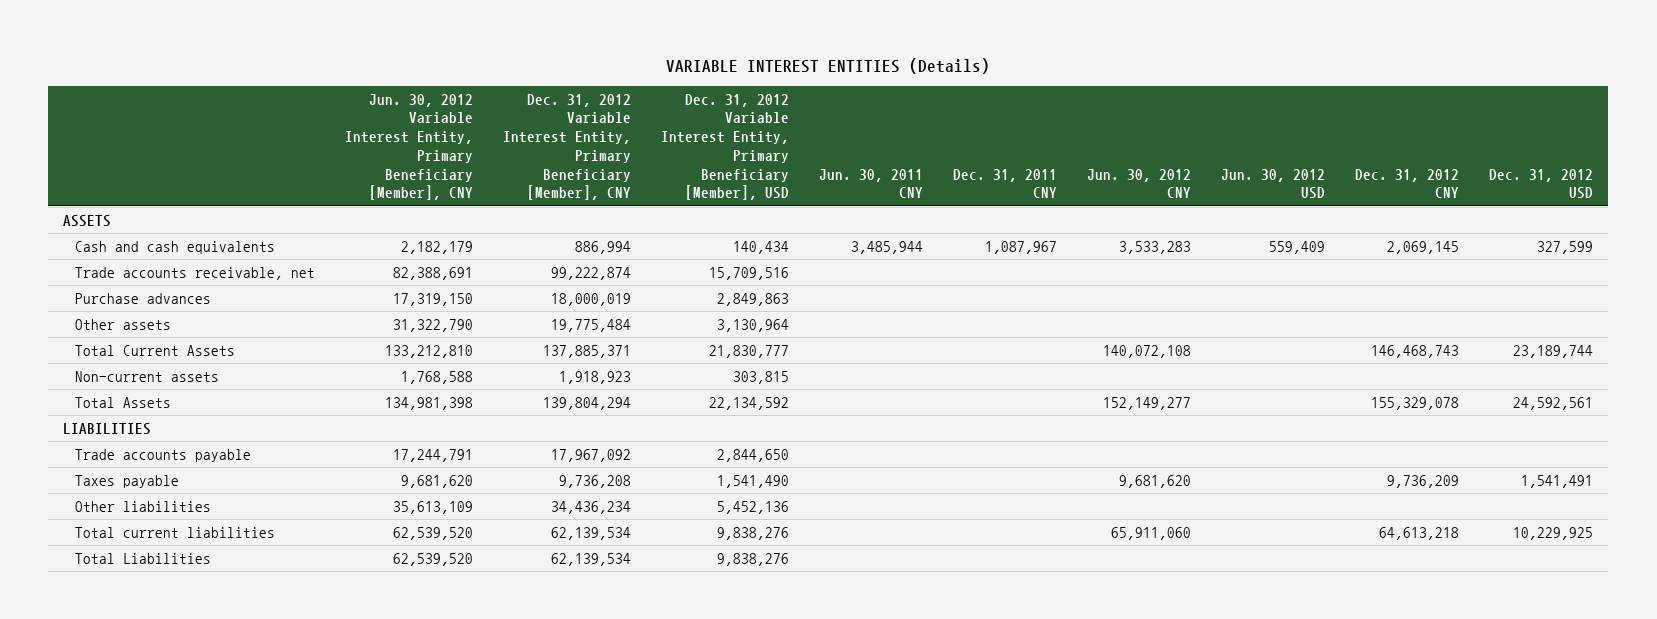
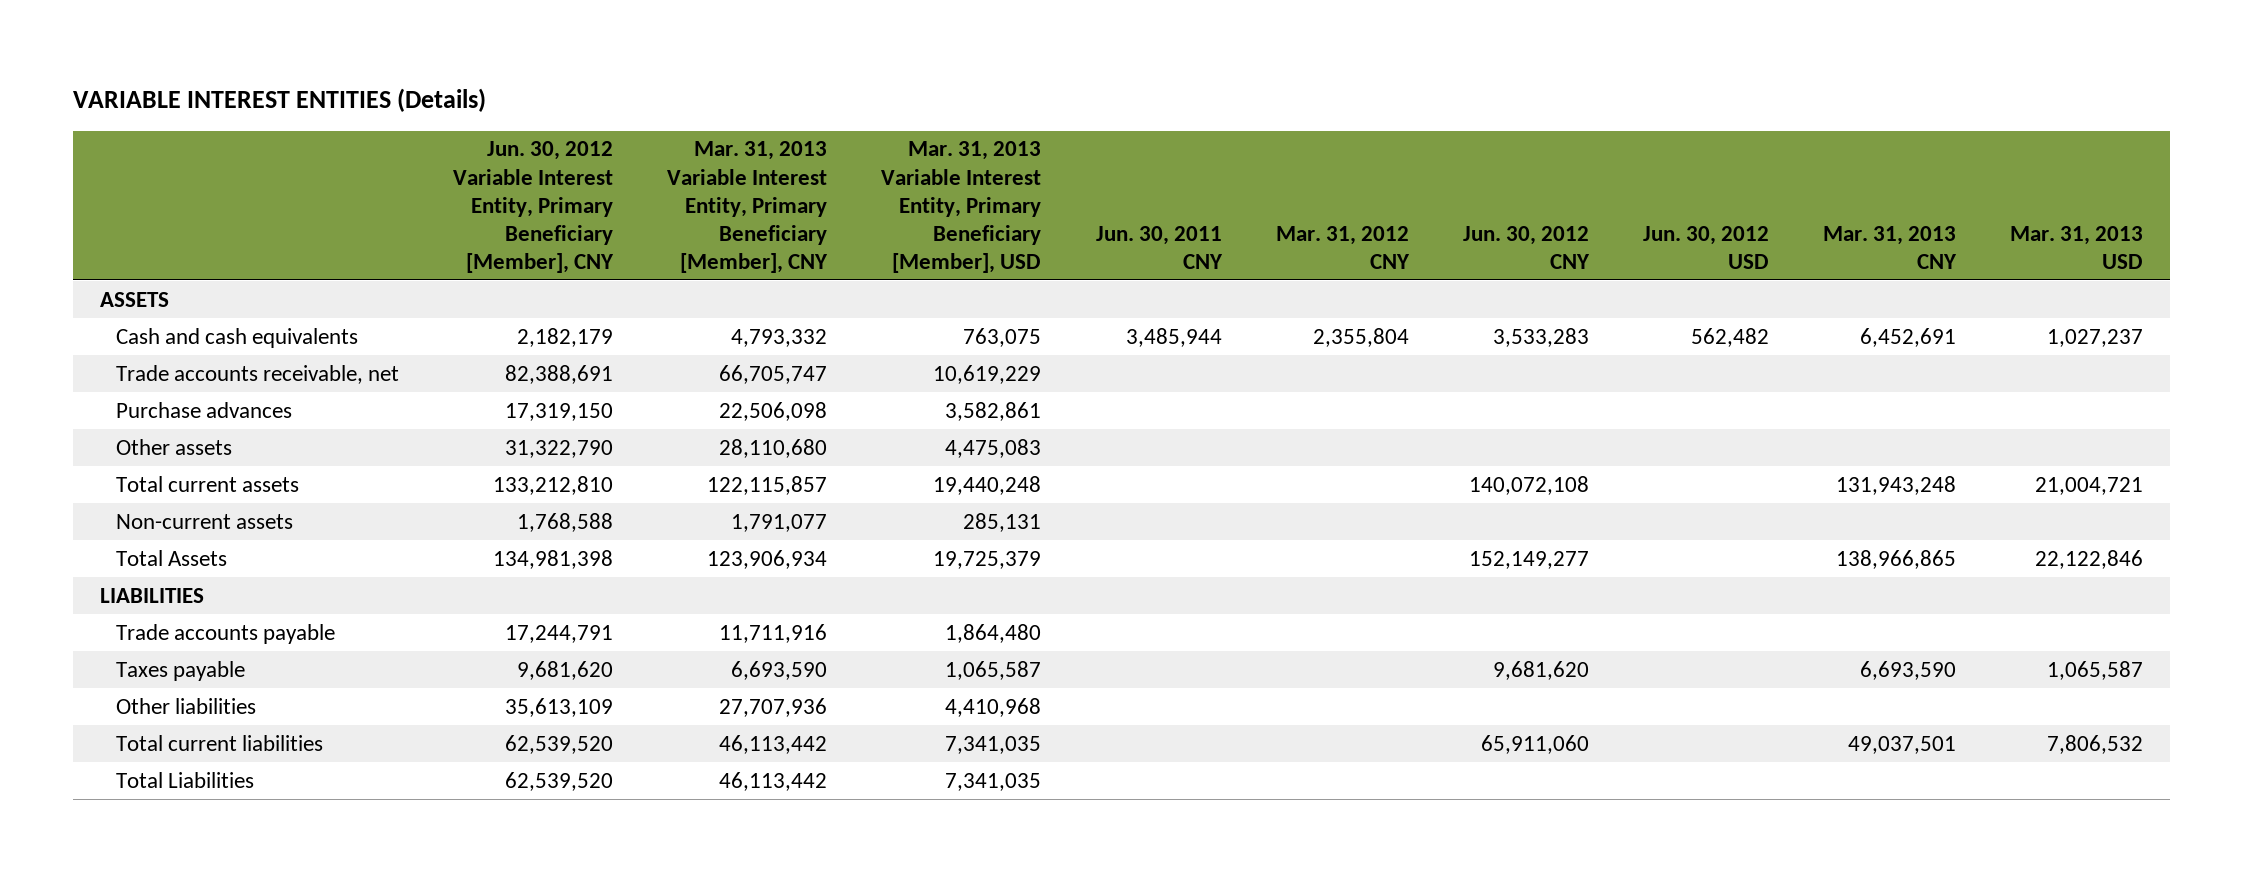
[502,93,631,201] Dec. 31, 2012 Variable Interest Entity, Primary Beneficiary [Member], CNY -> none
[661,93,790,201] Dec. 31, 2012 Variable Interest Entity, Primary Beneficiary [Member], USD -> none
[953,168,1058,199] Dec. 31, 2011 CNY -> none
[1355,168,1460,199] Dec. 31, 2012 CNY -> none
[1489,168,1594,200] Dec. 31, 2012 USD -> none
none -> [667,141,829,273] Mar. 31, 2013 Variable Interest Entity, Primary Beneficiary [Member], CNY
none -> [881,141,1042,273] Mar. 31, 2013 Variable Interest Entity, Primary Beneficiary [Member], USD
none -> [1275,225,1410,269] Mar. 31, 2012 CNY
none -> [1823,225,1958,269] Mar. 31, 2013 CNY
none -> [2010,225,2144,269] Mar. 31, 2013 USD
[1269,240,1326,254] 559,409 -> [1690,327,1769,347] 562,482
[74,344,235,356] Total Current Assets -> [116,475,300,492] Total current assets

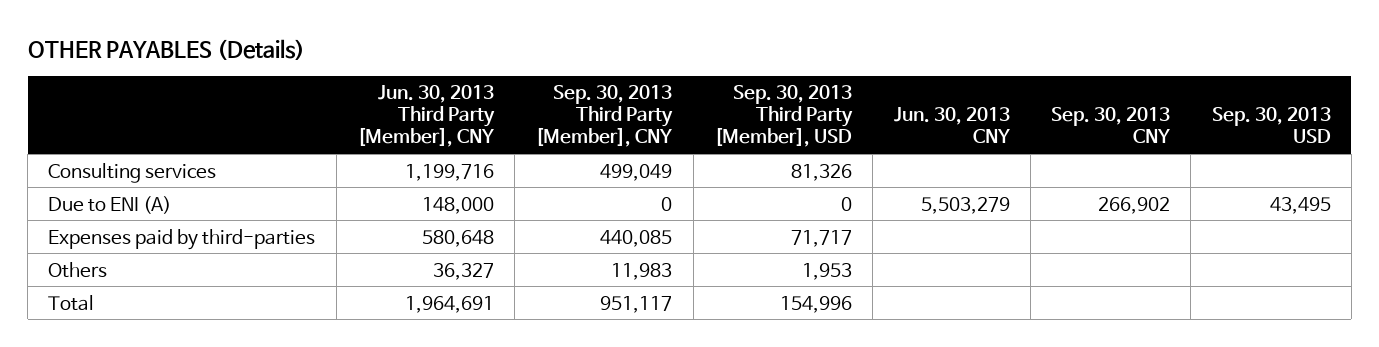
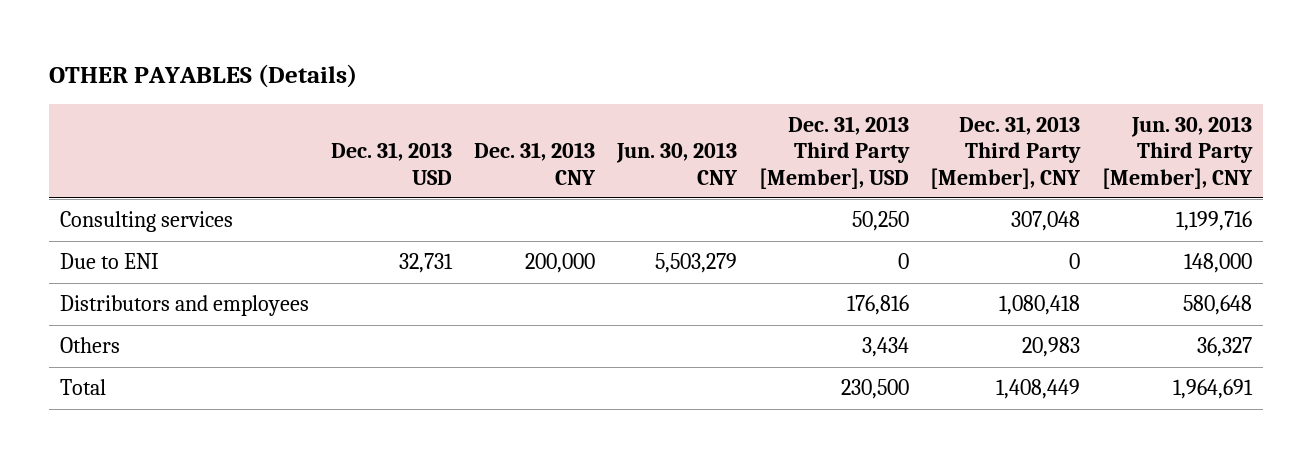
[535,85,674,148] Sep. 30, 2013 Third Party [Member], CNY -> none
[714,85,854,148] Sep. 30, 2013 Third Party [Member], USD -> none
[1051,107,1171,144] Sep. 30, 2013 CNY -> none
[1211,107,1331,144] Sep. 30, 2013 USD -> none
none -> [330,142,452,185] Dec. 31, 2013 USD
none -> [473,142,596,185] Dec. 31, 2013 CNY
none -> [758,116,910,189] Dec. 31, 2013 Third Party [Member], USD
none -> [930,116,1082,189] Dec. 31, 2013 Third Party [Member], CNY
[48,195,172,214] Due to ENI (A) -> [59,253,159,270] Due to ENI
[48,228,316,250] Expenses paid by third-parties -> [59,295,309,317] Distributors and employees

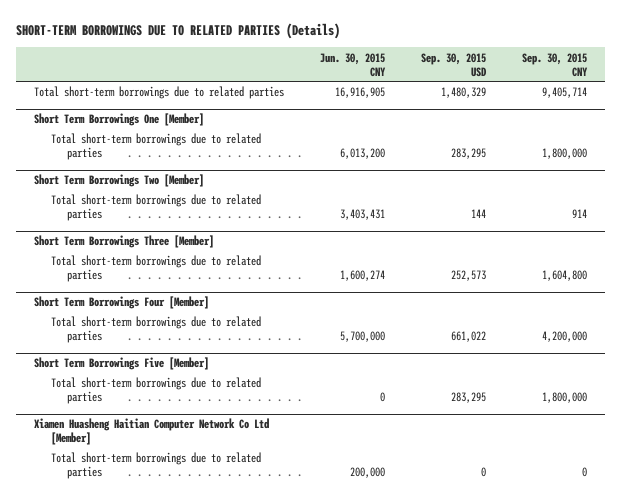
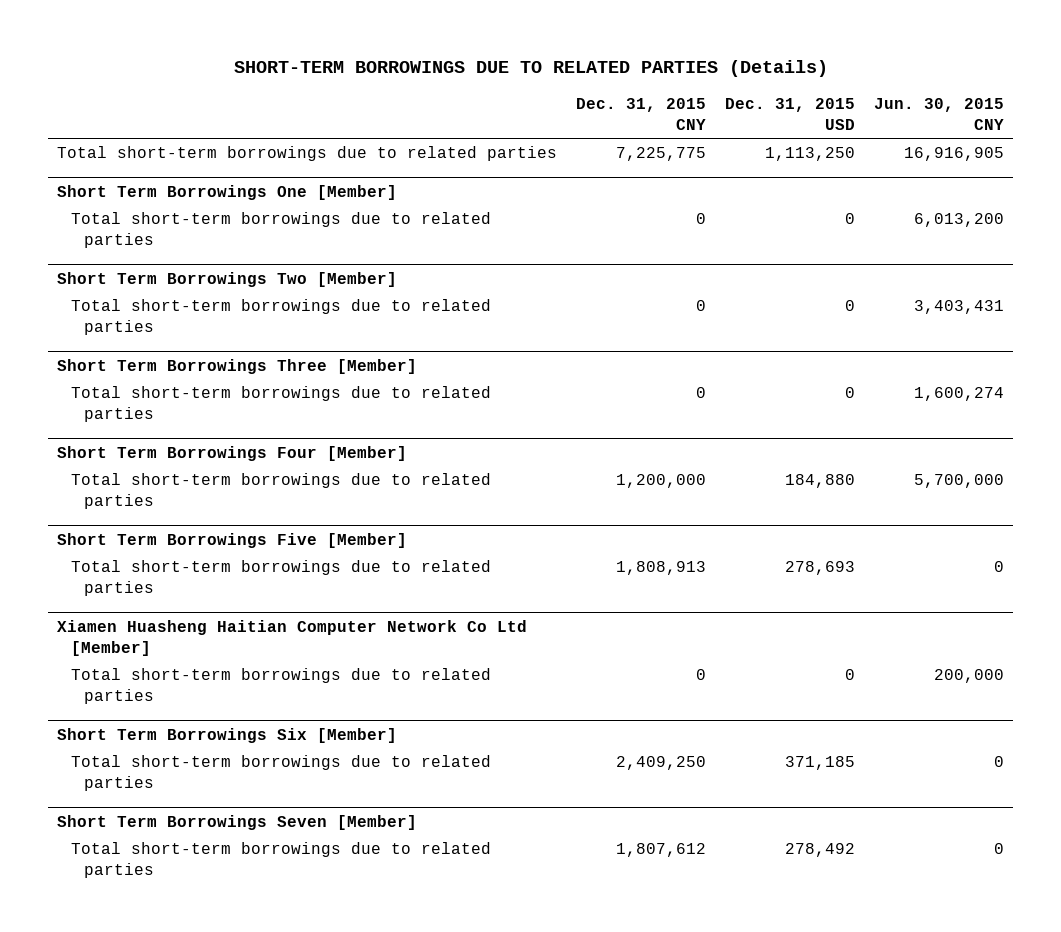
[420,52,487,77] Sep. 30, 2015 USD -> none
[521,52,588,77] Sep. 30, 2015 CNY -> none
none -> [576,97,707,130] Dec. 31, 2015 CNY
none -> [724,97,855,130] Dec. 31, 2015 USD
none -> [57,727,398,743] Short Term Borrowings Six [Member]
none -> [70,755,491,792] Total short-term borrowings due to related parties
none -> [57,814,418,830] Short Term Borrowings Seven [Member]
none -> [70,842,491,879] Total short-term borrowings due to related parties

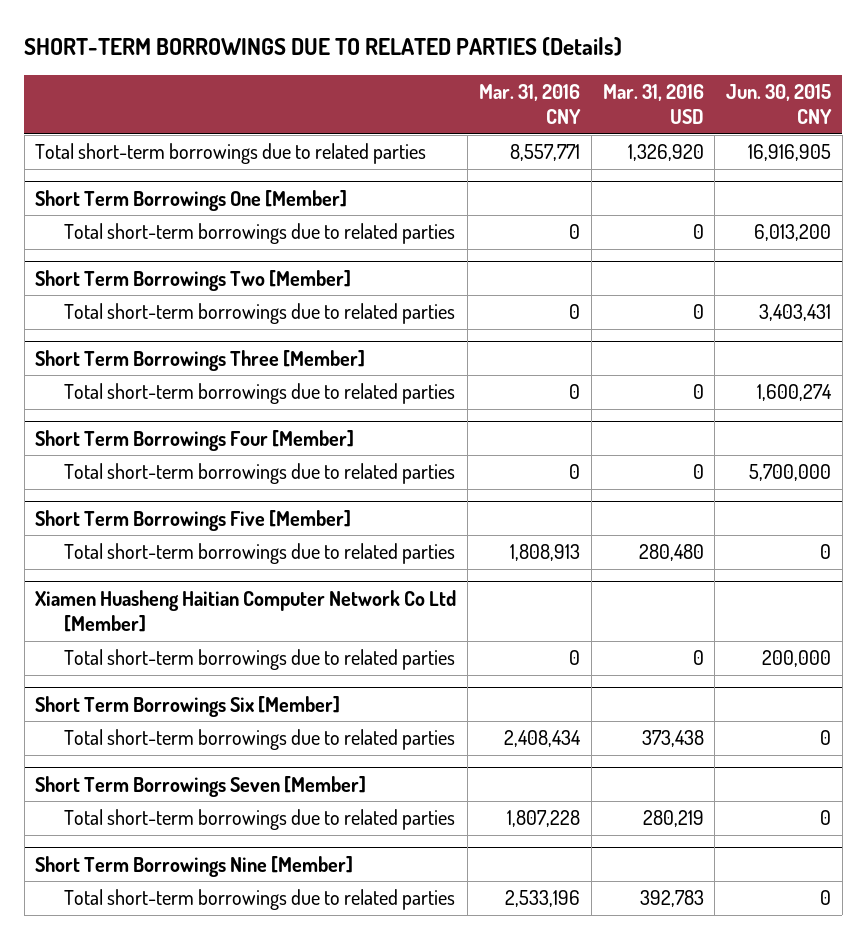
[576,97,707,130] Dec. 31, 2015 CNY -> none
[724,97,855,130] Dec. 31, 2015 USD -> none
none -> [479,83,582,125] Mar. 31, 2016 CNY
none -> [602,83,704,125] Mar. 31, 2016 USD
none -> [35,855,354,877] Short Term Borrowings Nine [Member]
none -> [64,889,456,911] Total short-term borrowings due to related parties

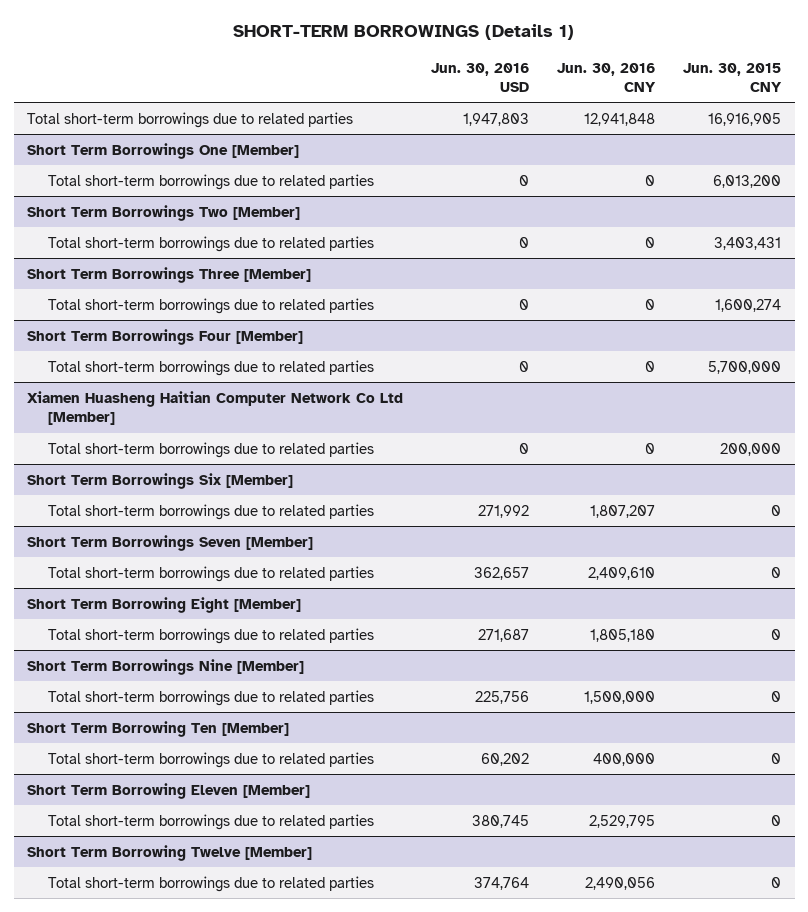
[24,37,623,57] SHORT-TERM BORROWINGS DUE TO RELATED PARTIES (Details) -> [233,23,575,40] SHORT-TERM BORROWINGS (Details 1)
[479,83,582,125] Mar. 31, 2016 CNY -> none
[602,83,704,125] Mar. 31, 2016 USD -> none
none -> [431,62,530,92] Jun. 30, 2016 USD
none -> [556,62,656,92] Jun. 30, 2016 CNY
[35,509,352,531] Short Term Borrowings Five [Member] -> none
[64,543,456,565] Total short-term borrowings due to related parties -> none
none -> [27,596,302,613] Short Term Borrowing Eight [Member]
none -> [48,627,375,644] Total short-term borrowings due to related parties
none -> [27,720,290,737] Short Term Borrowing Ten [Member]
none -> [48,751,375,768] Total short-term borrowings due to related parties
none -> [27,782,311,799] Short Term Borrowing Eleven [Member]
none -> [48,813,375,830] Total short-term borrowings due to related parties
none -> [27,844,313,861] Short Term Borrowing Twelve [Member]
none -> [48,875,375,892] Total short-term borrowings due to related parties

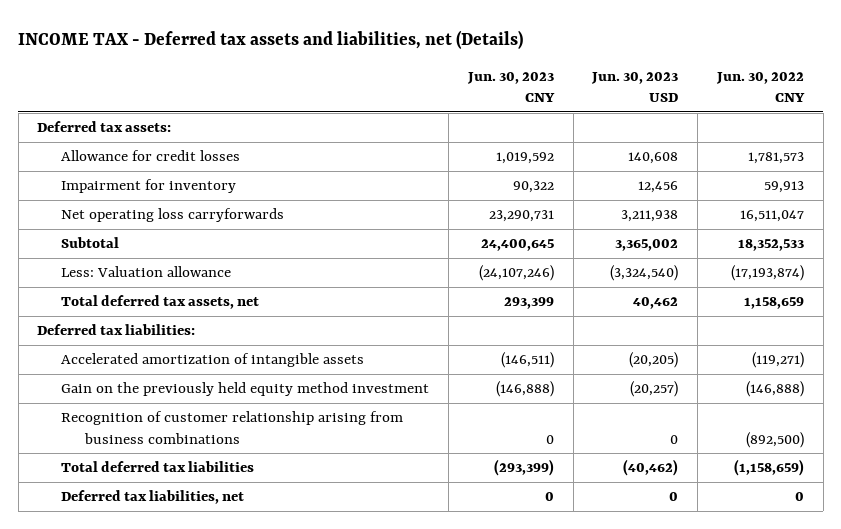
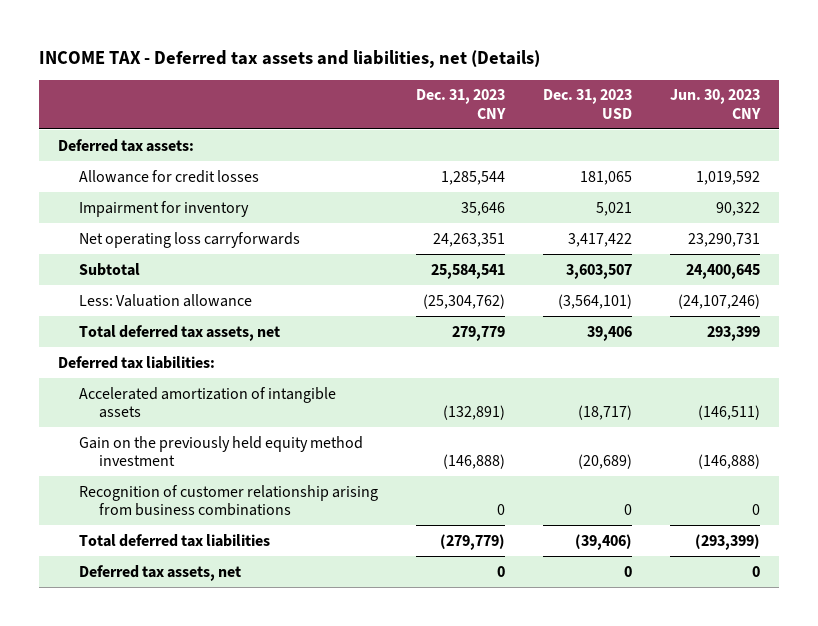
[591,71,679,103] Jun. 30, 2023 USD -> none
[716,71,806,103] Jun. 30, 2022 CNY -> none
none -> [415,89,506,119] Dec. 31, 2023 CNY
none -> [542,89,632,119] Dec. 31, 2023 USD
[61,490,245,505] Deferred tax liabilities, net -> [78,564,241,581] Deferred tax assets, net

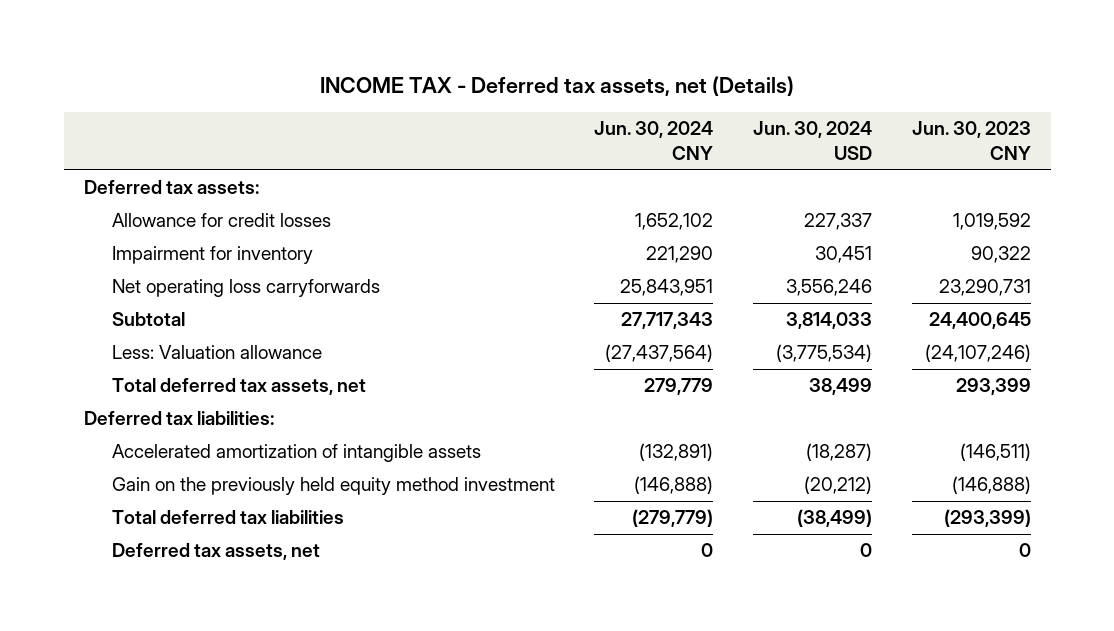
[38,49,540,68] INCOME TAX - Deferred tax assets and liabilities, net (Details) -> [320,76,795,97] INCOME TAX - Deferred tax assets, net (Details)
[415,89,506,119] Dec. 31, 2023 CNY -> none
[542,89,632,119] Dec. 31, 2023 USD -> none
none -> [594,121,714,160] Jun. 30, 2024 CNY
none -> [753,121,873,160] Jun. 30, 2024 USD
[78,484,378,517] Recognition of customer relationship arising from business combinations -> none

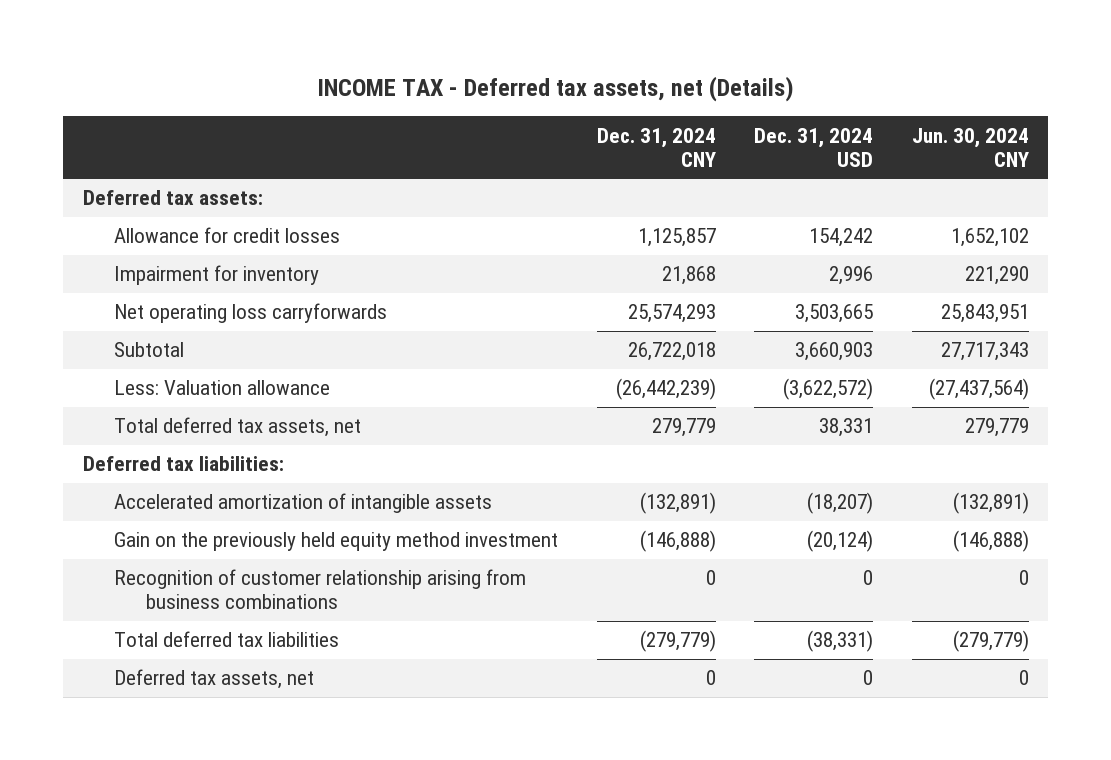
[753,121,873,160] Jun. 30, 2024 USD -> none
[911,121,1031,160] Jun. 30, 2023 CNY -> none
none -> [596,127,716,167] Dec. 31, 2024 CNY
none -> [754,127,874,167] Dec. 31, 2024 USD
none -> [114,569,527,610] Recognition of customer relationship arising from business combinations

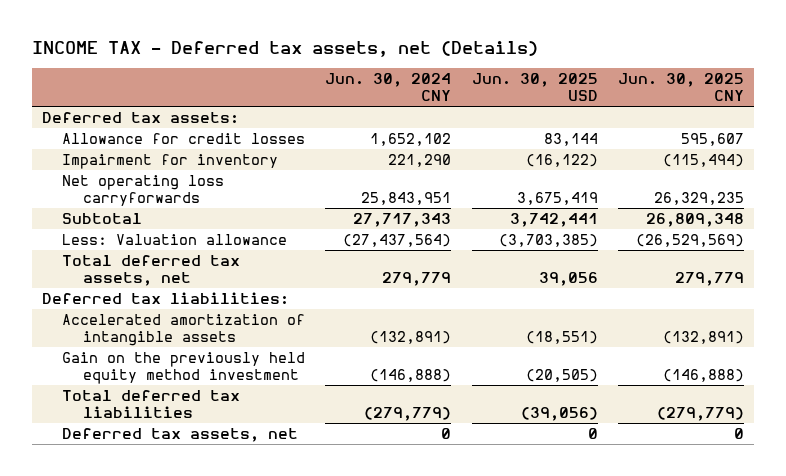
[596,127,716,167] Dec. 31, 2024 CNY -> none
[754,127,874,167] Dec. 31, 2024 USD -> none
none -> [471,73,598,102] Jun. 30, 2025 USD
none -> [617,73,744,102] Jun. 30, 2025 CNY
[114,569,527,610] Recognition of customer relationship arising from business combinations -> none

